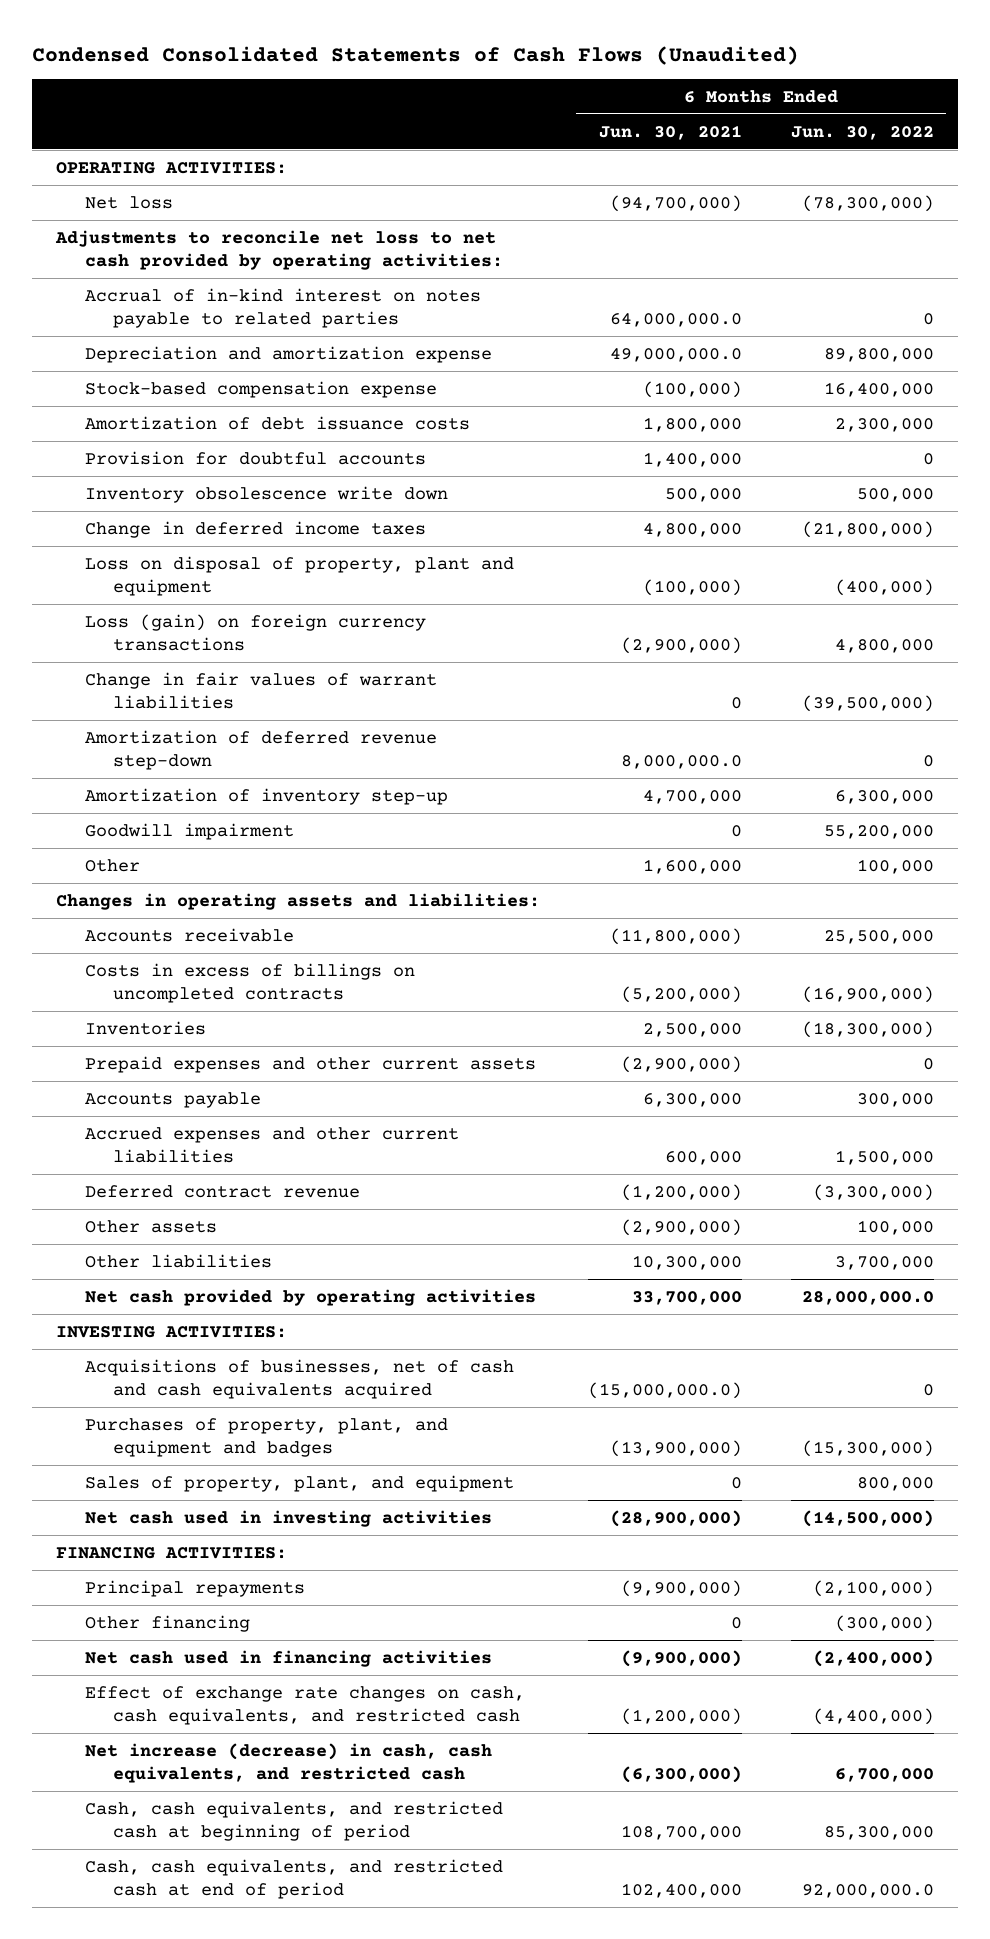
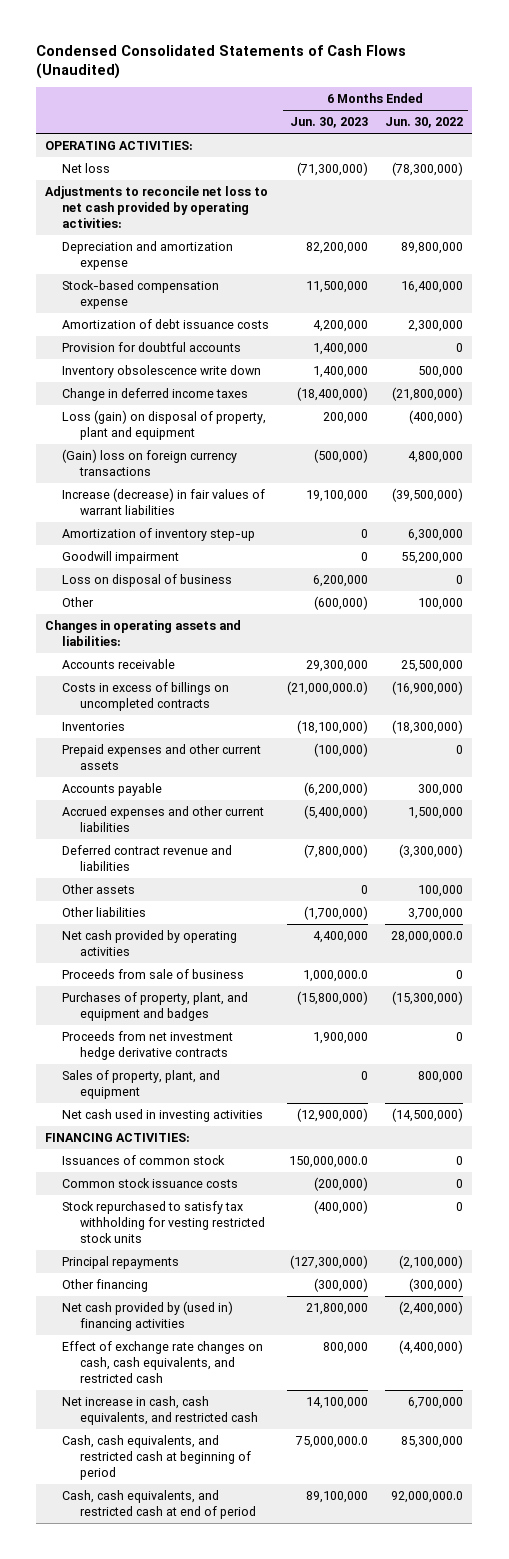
[599,124,743,140] Jun. 30, 2021 -> none
none -> [289,117,368,129] Jun. 30, 2023
[84,287,481,329] Accrual of in-kind interest on notes payable to related parties -> none
[84,729,437,771] Amortization of deferred revenue step-down -> none
[84,555,514,597] Loss on disposal of property, plant and equipment -> [62,409,267,441] Loss (gain) on disposal of property, plant and equipment
[84,613,426,652] Loss (gain) on foreign currency transactions -> [62,448,238,477] (Gain) loss on foreign currency transactions
[84,671,437,710] Change in fair values of warrant liabilities -> [62,487,266,516] Increase (decrease) in fair values of warrant liabilities
none -> [62,573,233,587] Loss on disposal of business
[84,1184,360,1198] Deferred contract revenue -> [62,844,233,872] Deferred contract revenue and liabilities
[55,1325,287,1338] INVESTING ACTIVITIES: -> none
[84,1358,514,1400] Acquisitions of businesses, net of cash and cash equivalents acquired -> none
none -> [62,968,245,979] Proceeds from sale of business
none -> [62,1030,234,1061] Proceeds from net investment hedge derivative contracts
none -> [62,1154,226,1165] Issuances of common stock
none -> [62,1177,239,1188] Common stock issuance costs
none -> [62,1200,265,1244] Stock repurchased to satisfy tax withholding for vesting restricted stock units
[84,1649,492,1667] Net cash used in financing activities -> [62,1300,234,1332] Net cash provided by (used in) financing activities
[84,1742,492,1784] Net increase (decrease) in cash, cash equivalents, and restricted cash -> [62,1395,258,1426] Net increase in cash, cash equivalents, and restricted cash

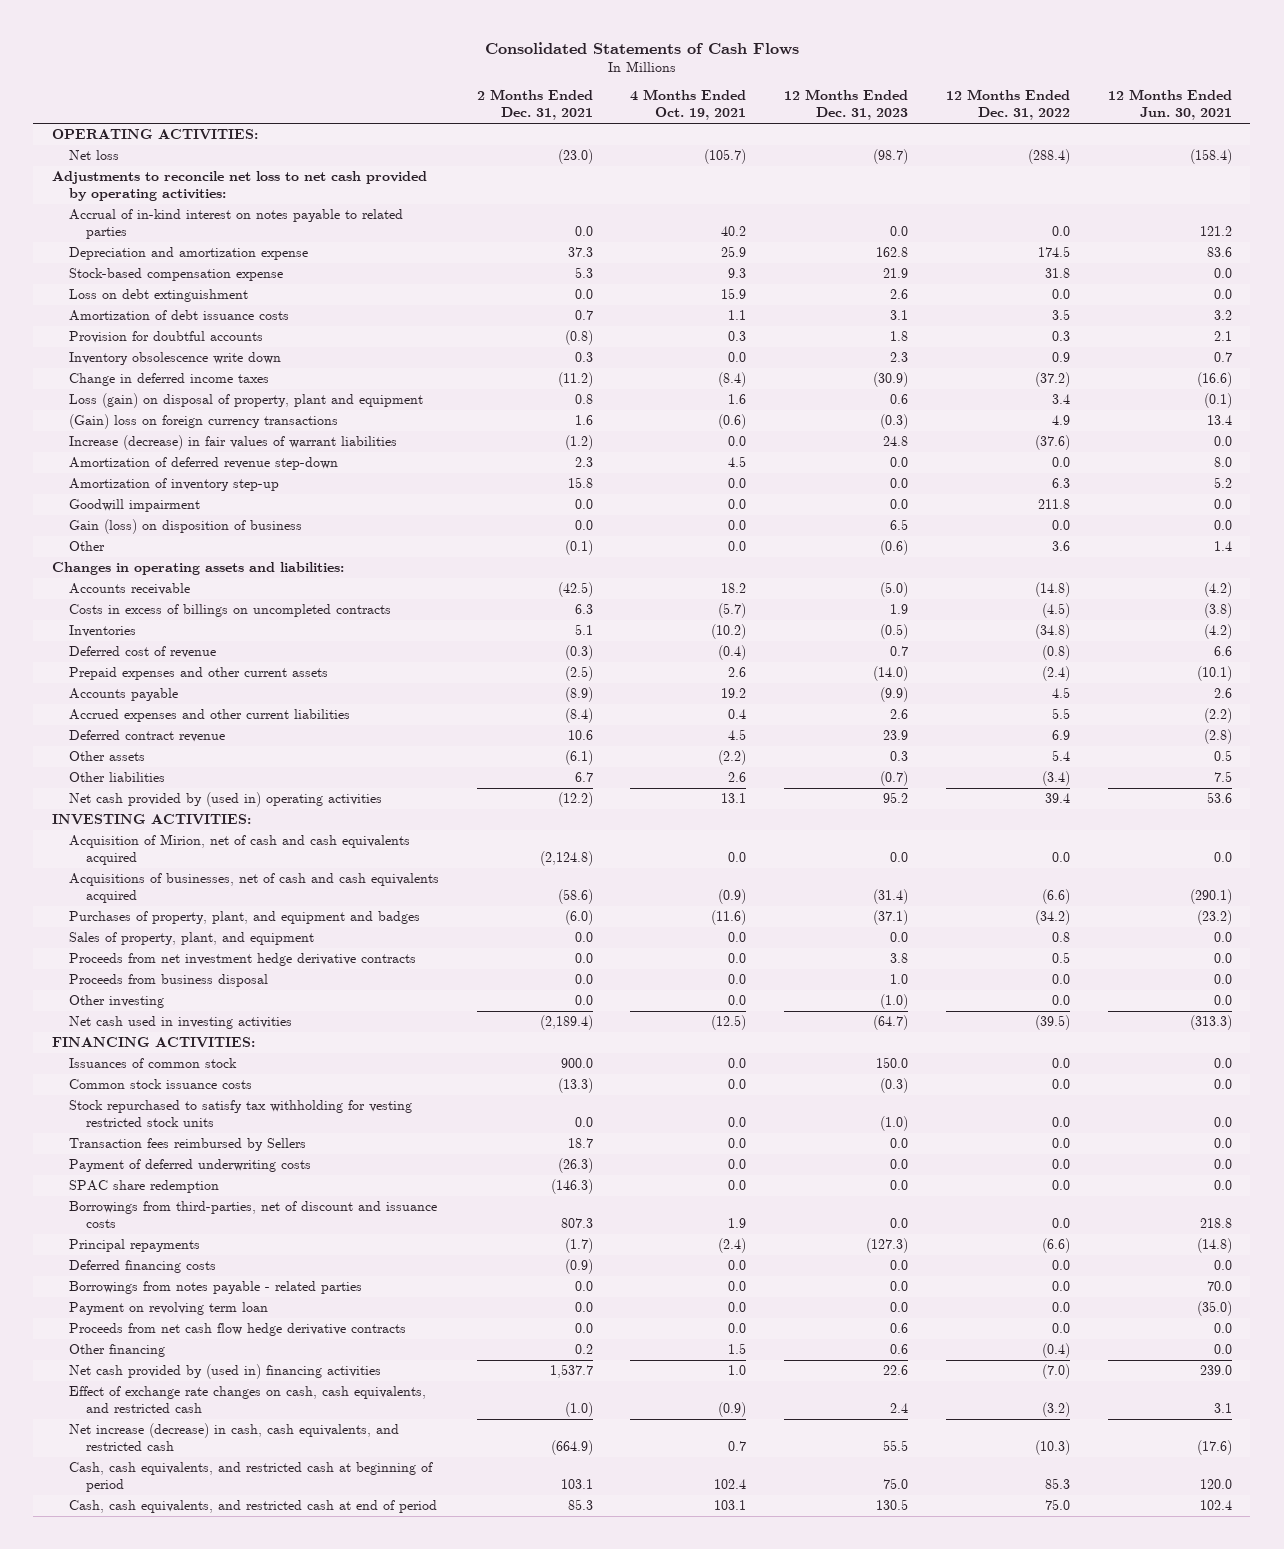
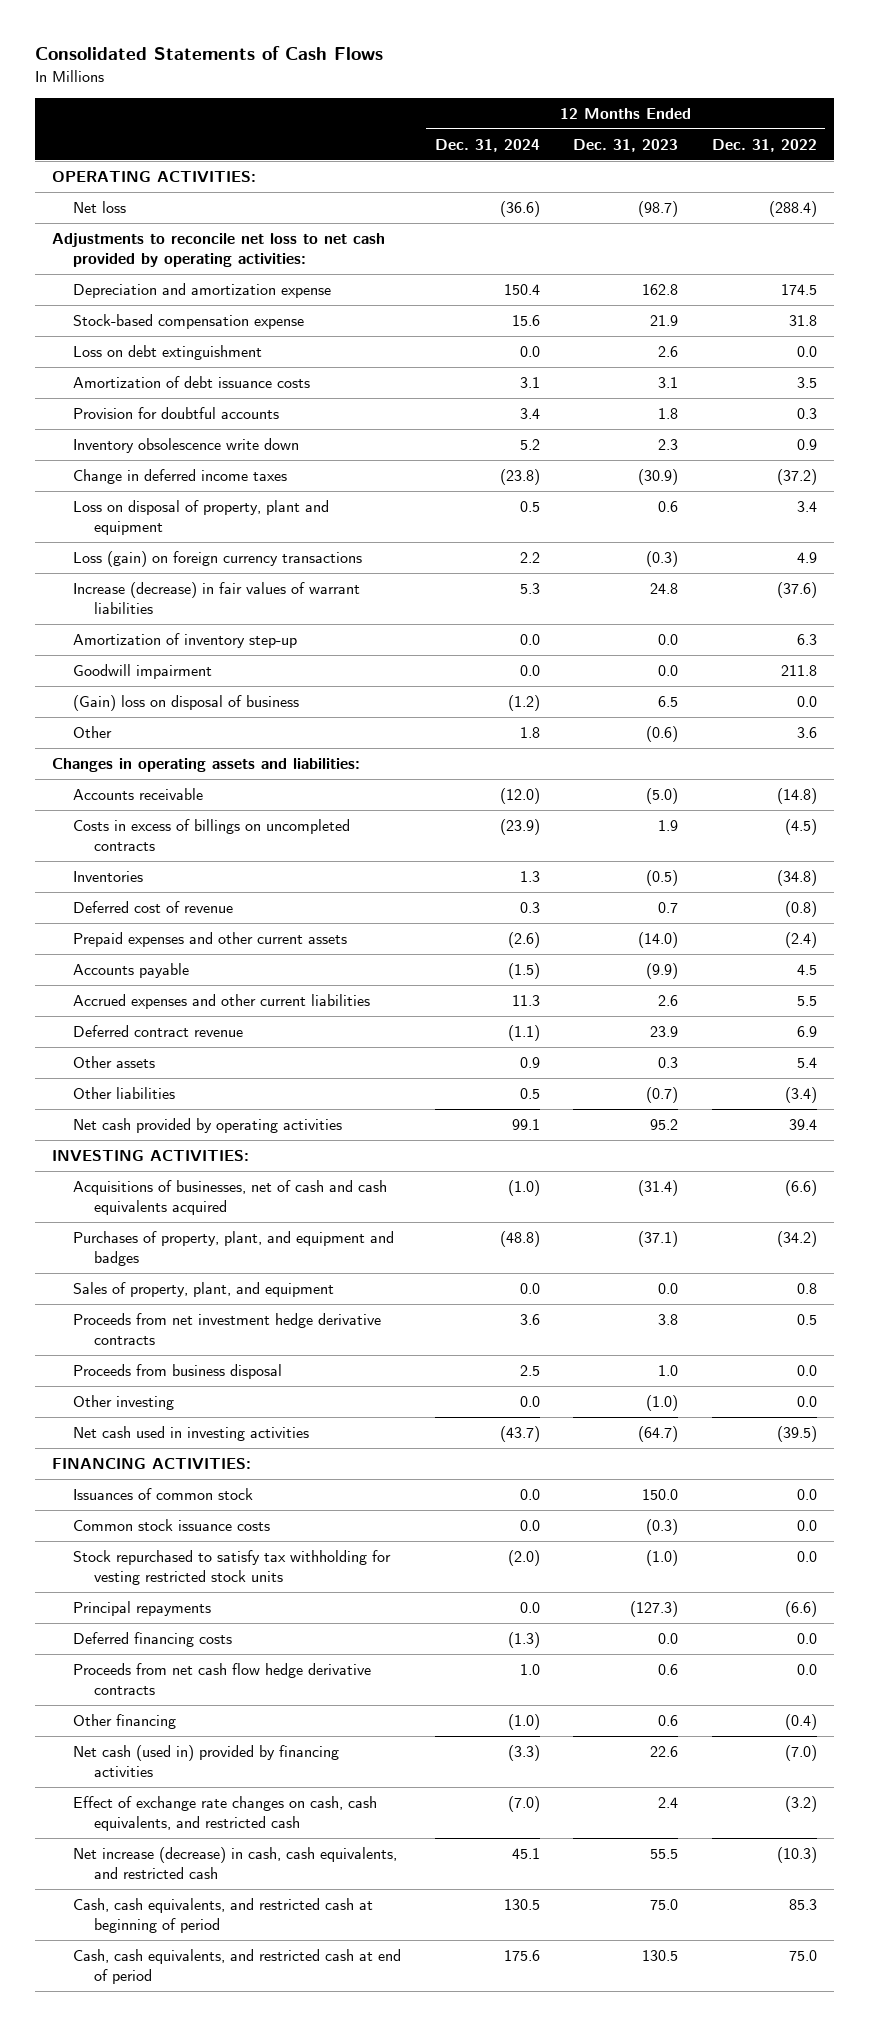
[476,89,593,121] 2 Months Ended Dec. 31, 2021 -> none
[630,89,747,121] 4 Months Ended Oct. 19, 2021 -> none
[1107,89,1232,121] 12 Months Ended Jun. 30, 2021 -> none
none -> [434,138,540,152] Dec. 31, 2024
[69,209,404,240] Accrual of in-kind interest on notes payable to related parties -> none
[69,393,424,409] Loss (gain) on disposal of property, plant and equipment -> [73,500,330,536] Loss on disposal of property, plant and equipment
[69,414,339,430] (Gain) loss on foreign currency transactions -> [73,551,363,568] Loss (gain) on foreign currency transactions
[69,457,339,471] Amortization of deferred revenue step-down -> none
[69,519,303,535] Gain (loss) on disposition of business -> [73,695,300,712] (Gain) loss on disposal of business
[69,792,383,808] Net cash provided by (used in) operating activities -> [73,1118,343,1134] Net cash provided by operating activities
[69,834,411,866] Acquisition of Mirion, net of cash and cash equivalents acquired -> none
[69,1138,307,1152] Transaction fees reimbursed by Sellers -> none
[69,1159,312,1173] Payment of deferred underwriting costs -> none
[69,1180,220,1194] SPAC share redemption -> none
[69,1201,438,1229] Borrowings from third-parties, net of discount and issuance costs -> none
[69,1281,363,1295] Borrowings from notes payable - related parties -> none
[69,1302,269,1316] Payment on revolving term loan -> none
[69,1364,382,1380] Net cash provided by (used in) financing activities -> [73,1745,340,1778] Net cash (used in) provided by financing activities

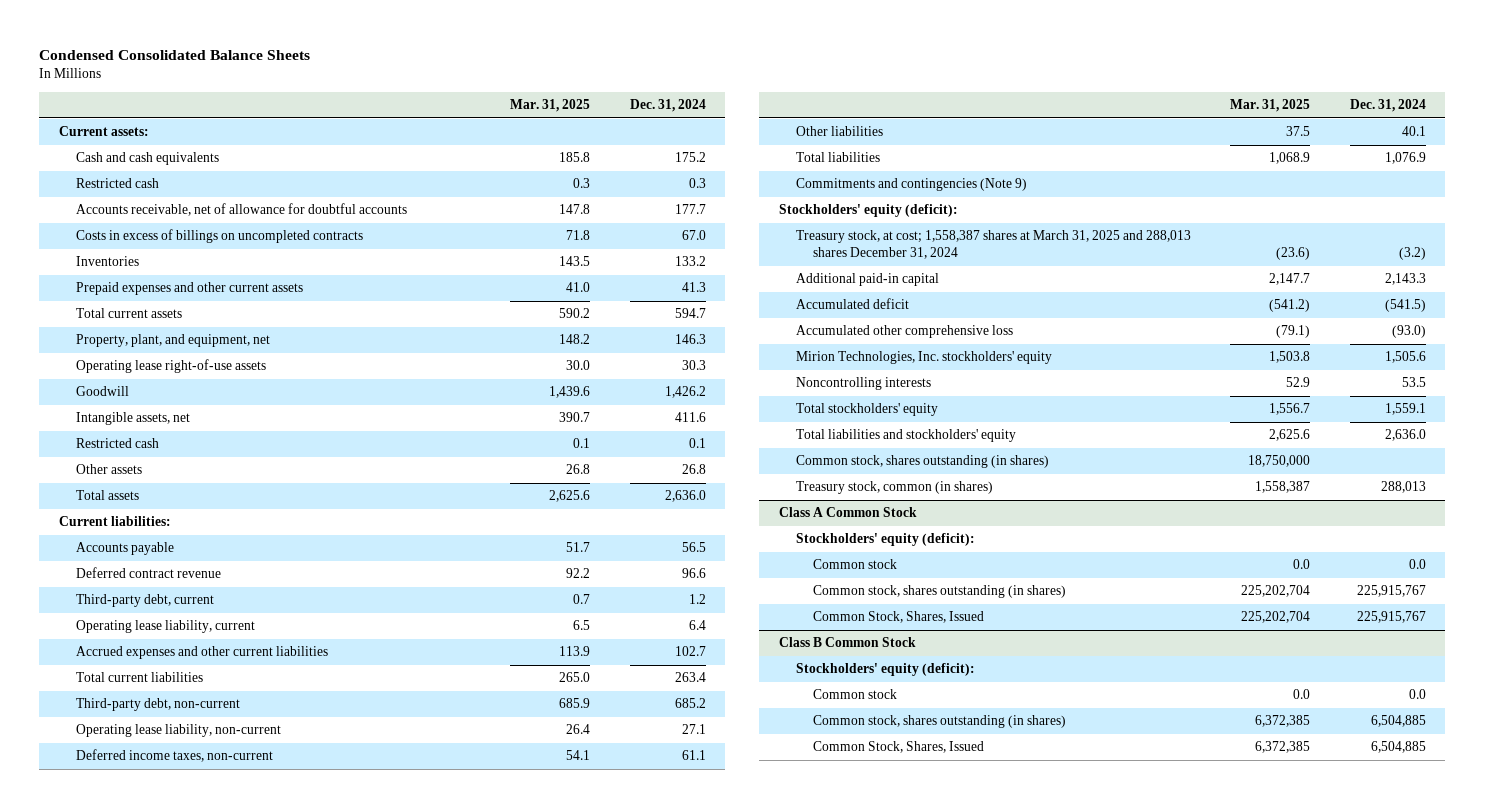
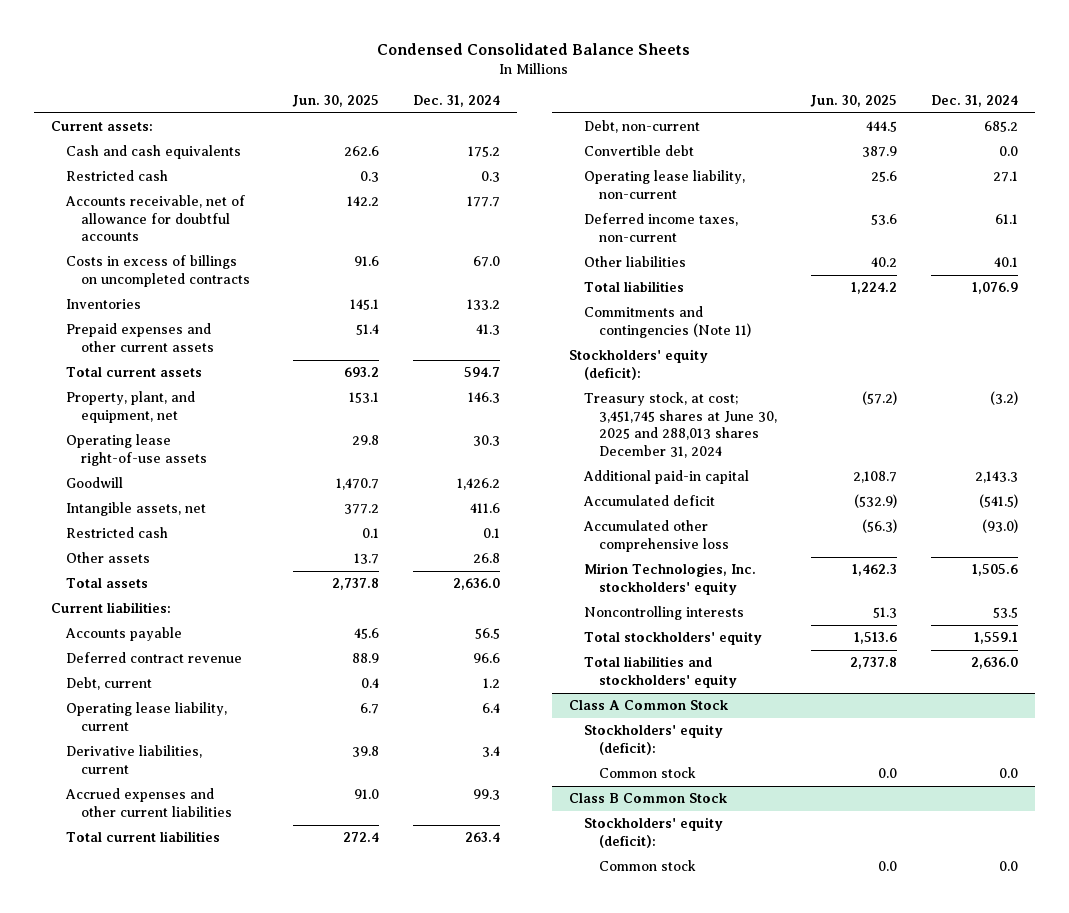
[510,99,591,113] Mar. 31, 2025 -> none
none -> [292,95,380,108] Jun. 30, 2025
[75,594,214,608] Third-party debt, current -> [65,677,152,691] Debt, current
none -> [65,745,202,774] Derivative liabilities, current
[674,646,706,657] 102.7 -> [472,789,500,801] 99.3
[75,698,240,712] Third-party debt, non-current -> [583,120,700,134] Debt, non-current
none -> [583,145,694,157] Convertible debt
[795,178,1027,192] Commitments and contingencies (Note 9) -> [583,306,752,338] Commitments and contingencies (Note 11)
[795,230,1191,260] Treasury stock, at cost; 1,558,387 shares at March 31, 2025 and 288,013 shares December 31, 2024 -> [583,392,778,459] Treasury stock, at cost; 3,451,745 shares at June 30, 2025 and 288,013 shares December 31, 2024
[795,455,1049,469] Common stock, shares outstanding (in shares) -> none
[795,481,993,495] Treasury stock, common (in shares) -> none
[812,585,1066,599] Common stock, shares outstanding (in shares) -> none
[812,611,984,624] Common Stock, Shares, Issued -> none
[812,715,1066,729] Common stock, shares outstanding (in shares) -> none
[812,741,984,754] Common Stock, Shares, Issued -> none

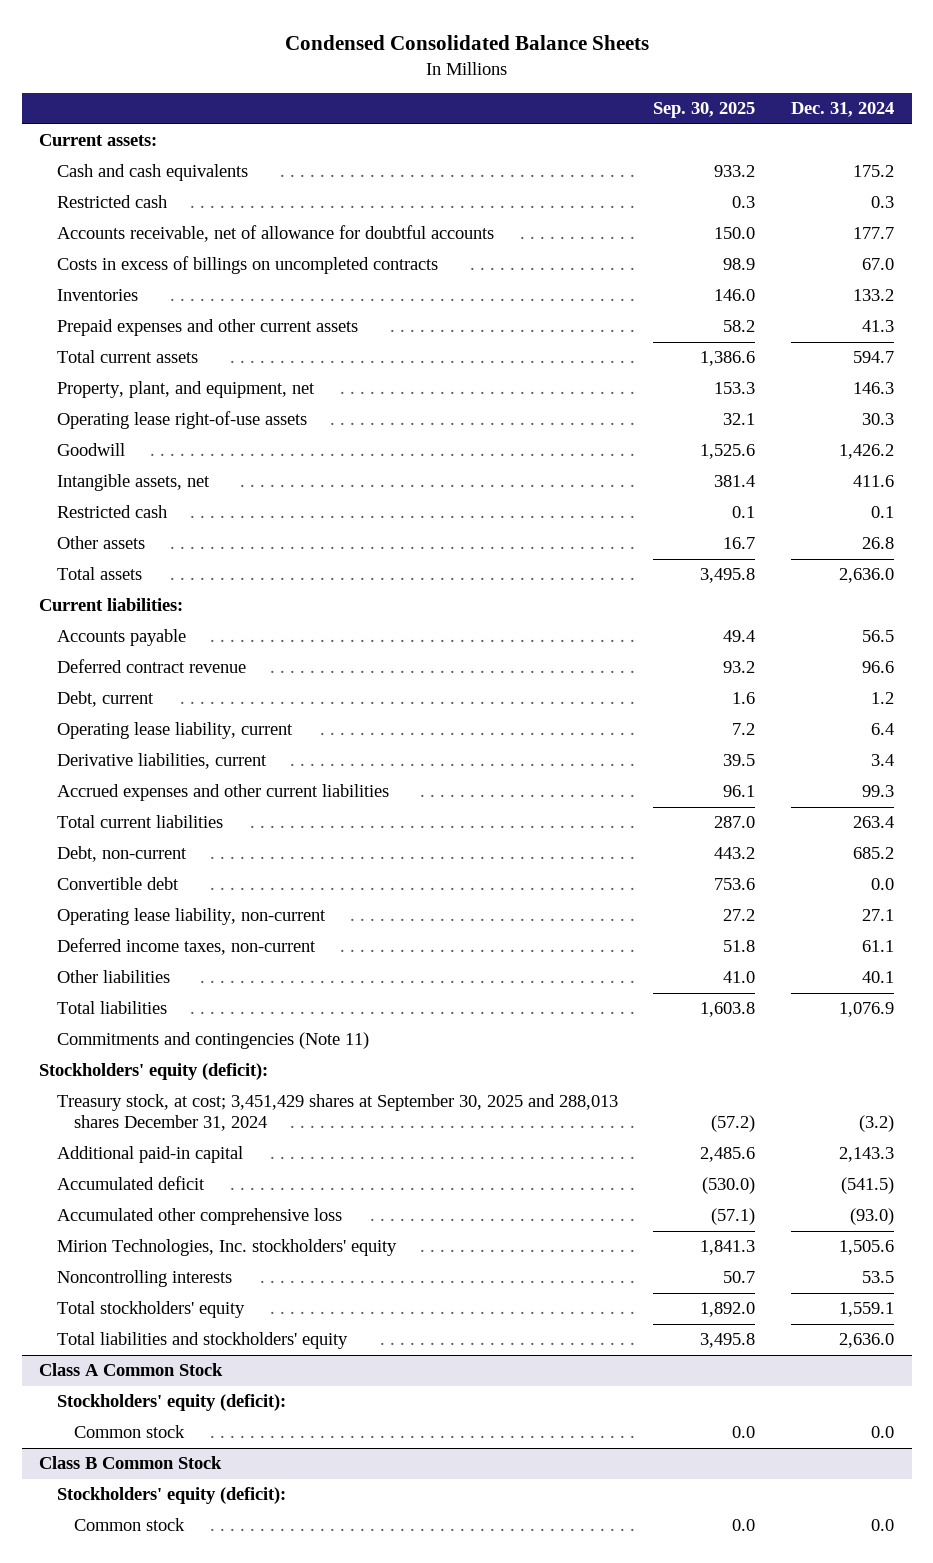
[292,95,380,108] Jun. 30, 2025 -> none
none -> [653,102,756,119] Sep. 30, 2025
[583,392,778,459] Treasury stock, at cost; 3,451,745 shares at June 30, 2025 and 288,013 shares December 31, 2024 -> [56,1094,618,1132] Treasury stock, at cost; 3,451,429 shares at September 30, 2025 and 288,013 shares December 31, 2024

